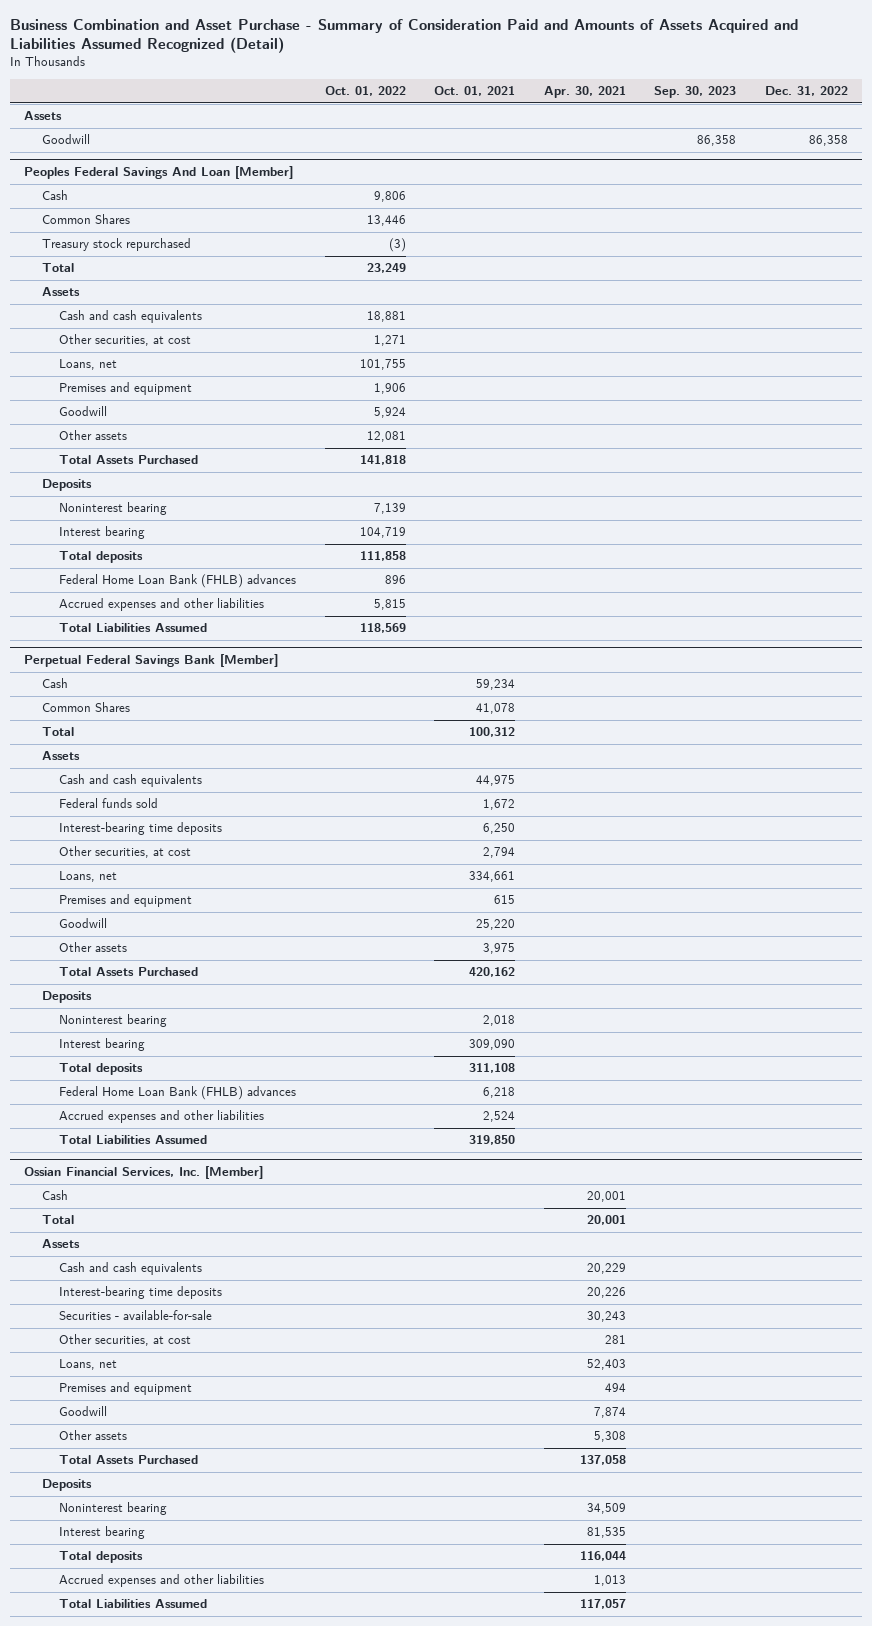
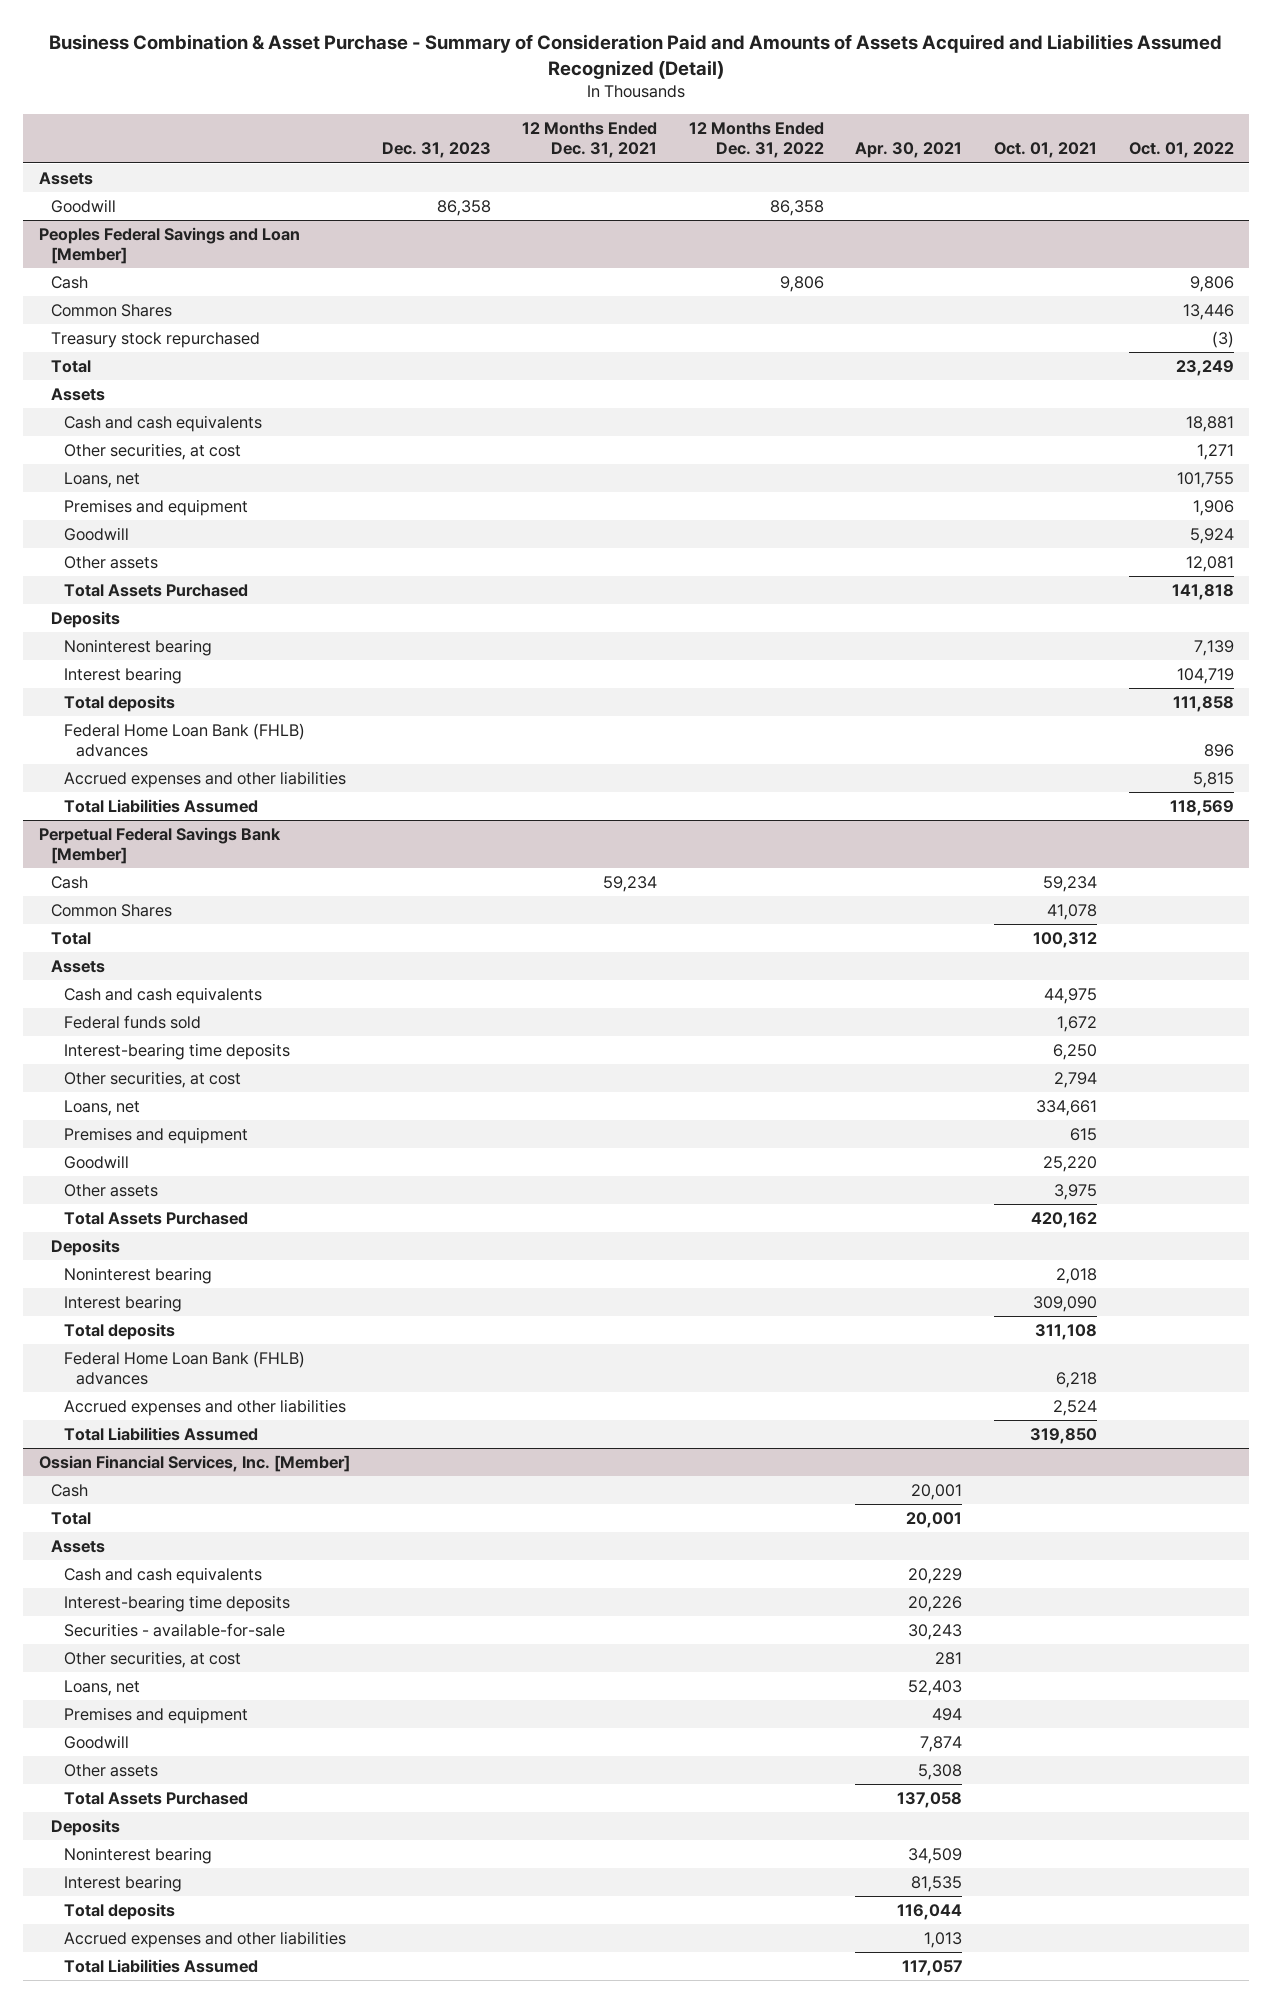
[10,18,799,54] Business Combination and Asset Purchase - Summary of Consideration Paid and Amounts of Assets Acquired and Liabilities Assumed Recognized (Detail) -> [49,34,1223,79] Business Combination & Asset Purchase - Summary of Consideration Paid and Amounts of Assets Acquired and Liabilities Assumed Recognized (Detail)
[654,86,737,99] Sep. 30, 2023 -> none
[764,86,848,97] Dec. 31, 2022 -> none
none -> [381,142,491,159] Dec. 31, 2023
none -> [522,121,658,159] 12 Months Ended Dec. 31, 2021
none -> [688,121,824,159] 12 Months Ended Dec. 31, 2022
[24,166,294,180] Peoples Federal Savings And Loan [Member] -> [39,226,301,265] Peoples Federal Savings and Loan [Member]

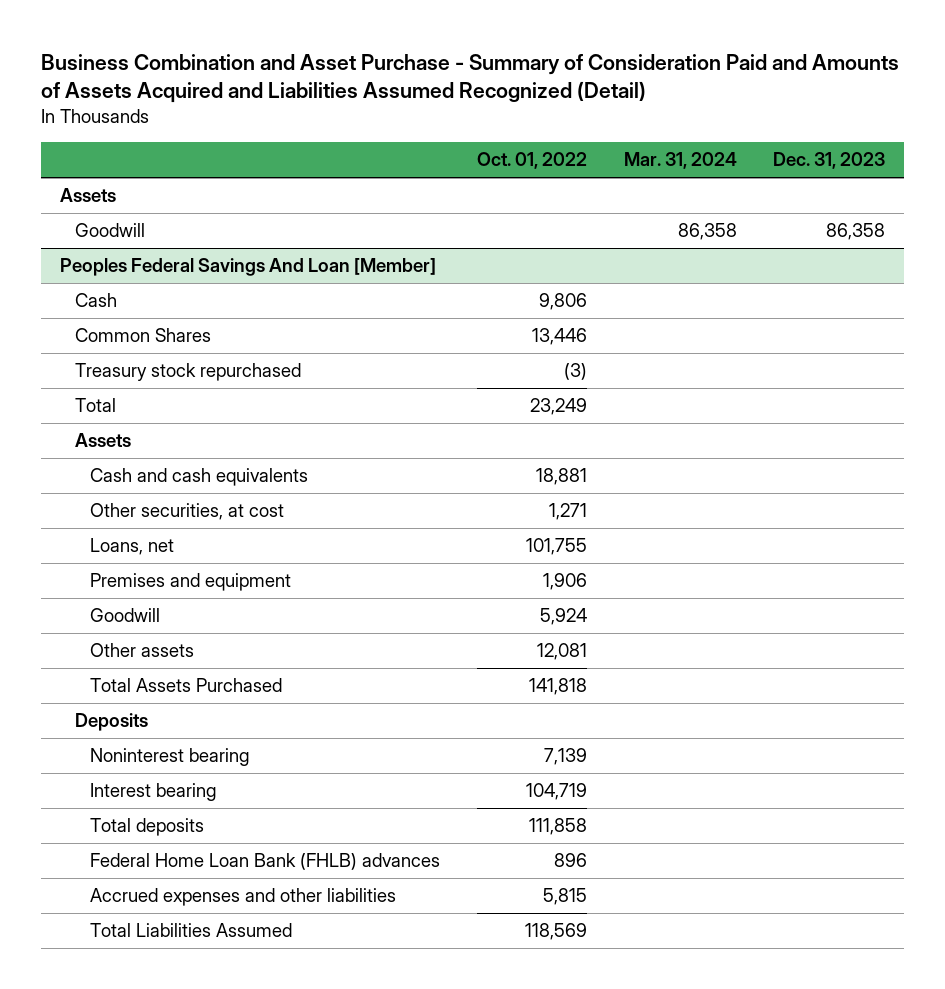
[49,34,1223,79] Business Combination & Asset Purchase - Summary of Consideration Paid and Amounts of Assets Acquired and Liabilities Assumed Recognized (Detail) -> [41,53,900,104] Business Combination and Asset Purchase - Summary of Consideration Paid and Amounts of Assets Acquired and Liabilities Assumed Recognized (Detail)
[522,121,658,159] 12 Months Ended Dec. 31, 2021 -> none
[688,121,824,159] 12 Months Ended Dec. 31, 2022 -> none
[855,142,963,159] Apr. 30, 2021 -> none
[994,142,1098,159] Oct. 01, 2021 -> none
none -> [623,152,737,170] Mar. 31, 2024
[39,226,301,265] Peoples Federal Savings and Loan [Member] -> [59,258,436,277] Peoples Federal Savings And Loan [Member]
[39,826,282,865] Perpetual Federal Savings Bank [Member] -> none
[51,875,89,889] Cash -> none
[51,903,173,917] Common Shares -> none
[51,931,92,945] Total -> none
[51,959,106,973] Assets -> none
[63,986,262,1004] Cash and cash equivalents -> none
[63,1014,201,1029] Federal funds sold -> none
[63,1042,290,1060] Interest-bearing time deposits -> none
[63,1070,241,1088] Other securities, at cost -> none
[63,1099,140,1116] Loans, net -> none
[63,1126,248,1144] Premises and equipment -> none
[63,1154,129,1169] Goodwill -> none
[63,1183,158,1197] Other assets -> none
[63,1211,248,1225] Total Assets Purchased -> none
[51,1238,121,1256] Deposits -> none
[63,1266,212,1284] Noninterest bearing -> none
[63,1294,182,1312] Interest bearing -> none
[63,1322,175,1340] Total deposits -> none
[63,1350,305,1386] Federal Home Loan Bank (FHLB) advances -> none
[63,1398,346,1416] Accrued expenses and other liabilities -> none
[63,1426,258,1441] Total Liabilities Assumed -> none
[39,1454,351,1472] Ossian Financial Services, Inc. [Member] -> none
[51,1483,89,1497] Cash -> none
[51,1511,92,1525] Total -> none
[51,1539,106,1553] Assets -> none
[63,1566,262,1584] Cash and cash equivalents -> none
[63,1594,290,1612] Interest-bearing time deposits -> none
[63,1622,285,1637] Securities - available-for-sale -> none
[63,1650,241,1668] Other securities, at cost -> none
[63,1679,140,1696] Loans, net -> none
[63,1706,248,1724] Premises and equipment -> none
[63,1734,129,1749] Goodwill -> none
[63,1763,158,1777] Other assets -> none
[63,1791,248,1805] Total Assets Purchased -> none
[51,1818,121,1836] Deposits -> none
[63,1846,212,1864] Noninterest bearing -> none
[63,1874,182,1892] Interest bearing -> none
[63,1902,175,1920] Total deposits -> none
[63,1930,346,1948] Accrued expenses and other liabilities -> none
[63,1958,258,1973] Total Liabilities Assumed -> none

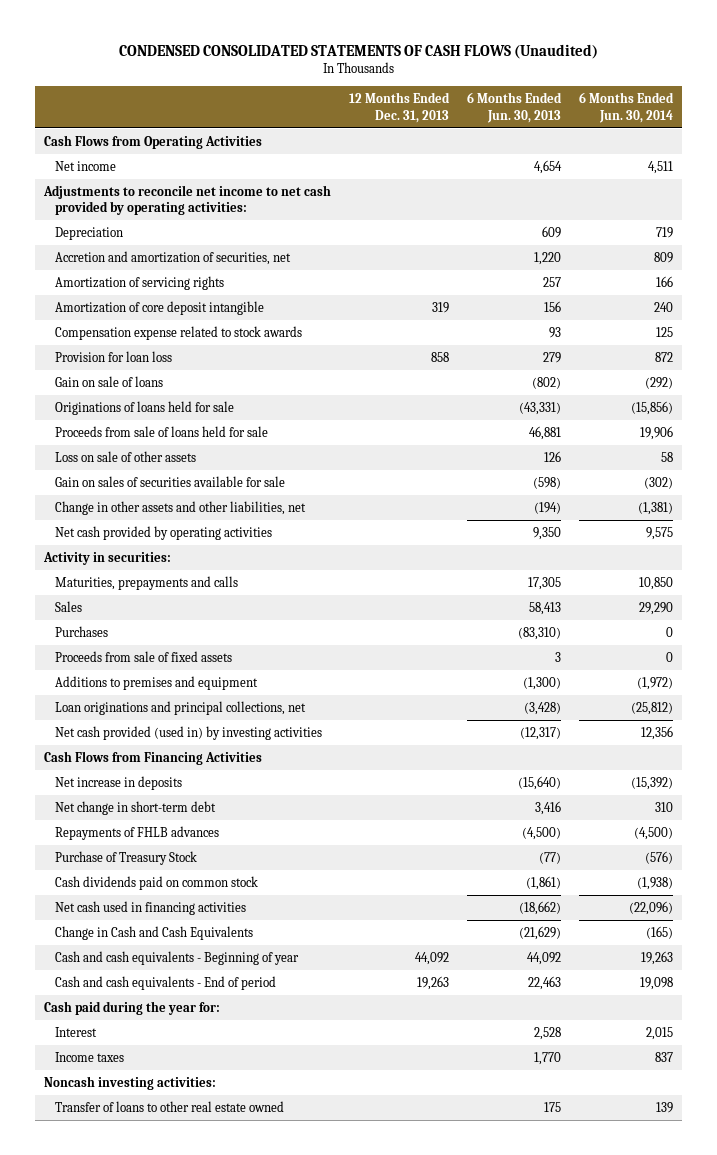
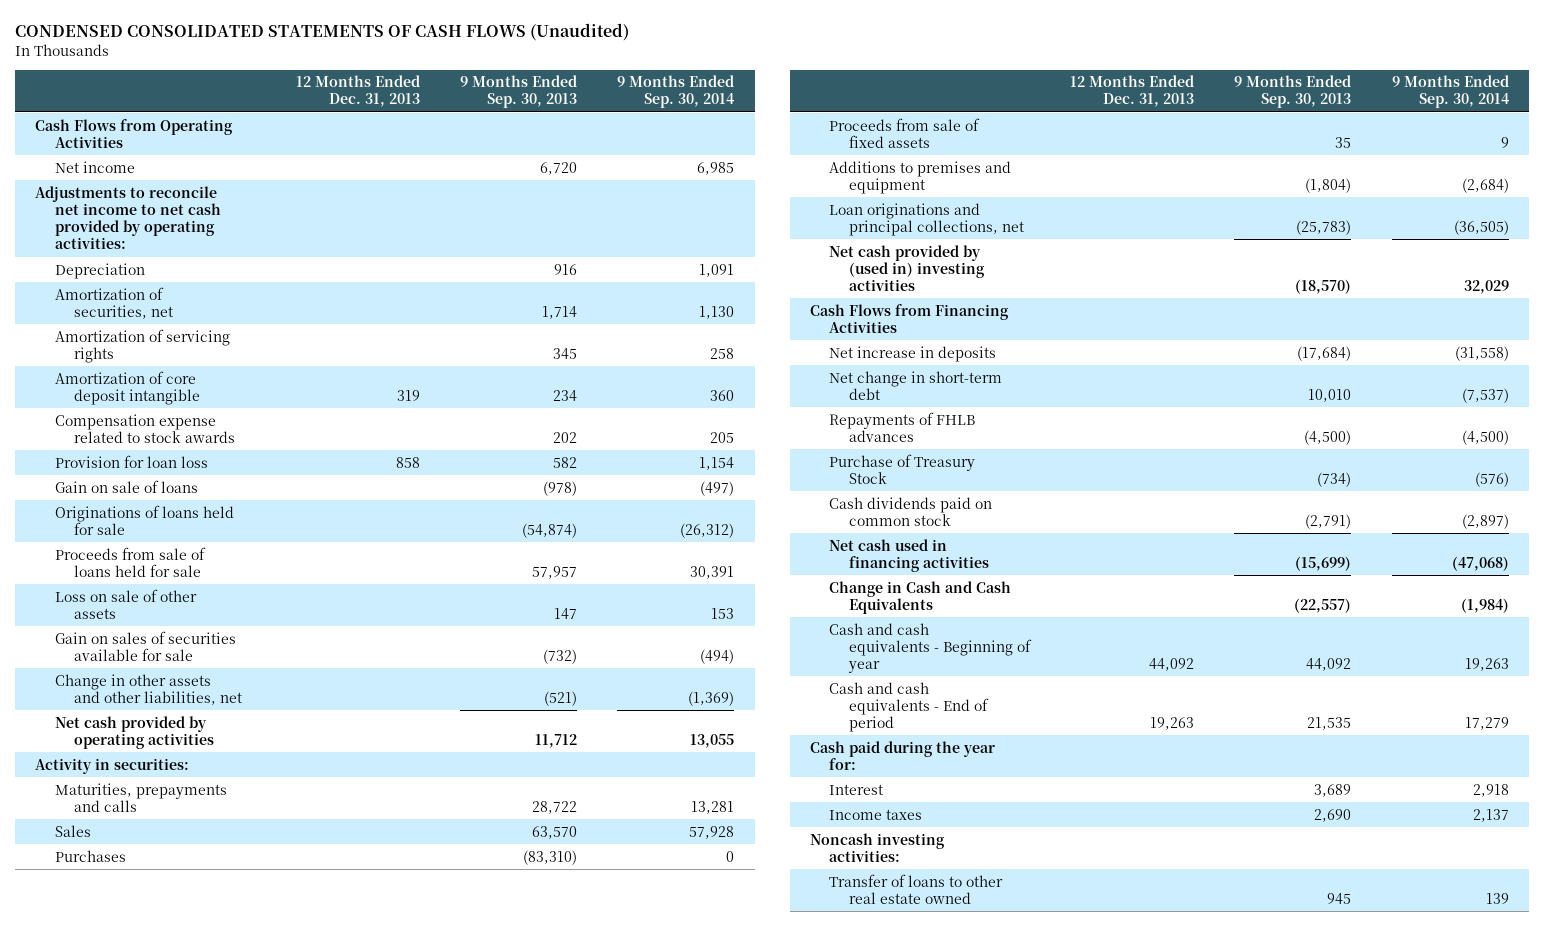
[466,92,562,123] 6 Months Ended Jun. 30, 2013 -> none
[578,92,674,123] 6 Months Ended Jun. 30, 2014 -> none
none -> [459,75,577,109] 9 Months Ended Sep. 30, 2013
none -> [617,75,735,109] 9 Months Ended Sep. 30, 2014
[55,251,292,266] Accretion and amortization of securities, net -> [54,286,174,319] Amortization of securities, net
[55,726,323,741] Net cash provided (used in) by investing activities -> [829,244,985,292] Net cash provided by (used in) investing activities

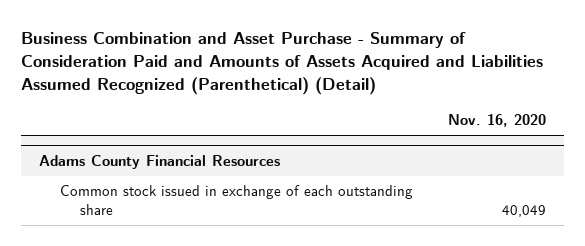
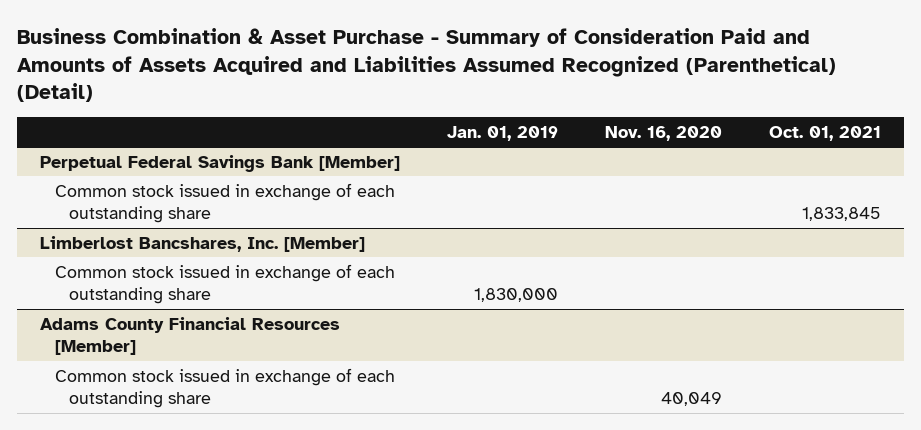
[21,32,544,96] Business Combination and Asset Purchase - Summary of Consideration Paid and Amounts of Assets Acquired and Liabilities Assumed Recognized (Parenthetical) (Detail) -> [16,28,836,103] Business Combination & Asset Purchase - Summary of Consideration Paid and Amounts of Assets Acquired and Liabilities Assumed Recognized (Parenthetical) (Detail)
none -> [447,125,559,141] Jan. 01, 2019
none -> [768,125,881,141] Oct. 01, 2021
none -> [40,154,401,172] Perpetual Federal Savings Bank [Member]
none -> [54,182,395,224] Common stock issued in exchange of each outstanding share
none -> [40,235,366,252] Limberlost Bancshares, Inc. [Member]
none -> [54,263,395,305] Common stock issued in exchange of each outstanding share
[38,154,280,169] Adams County Financial Resources -> [40,316,341,356] Adams County Financial Resources [Member]

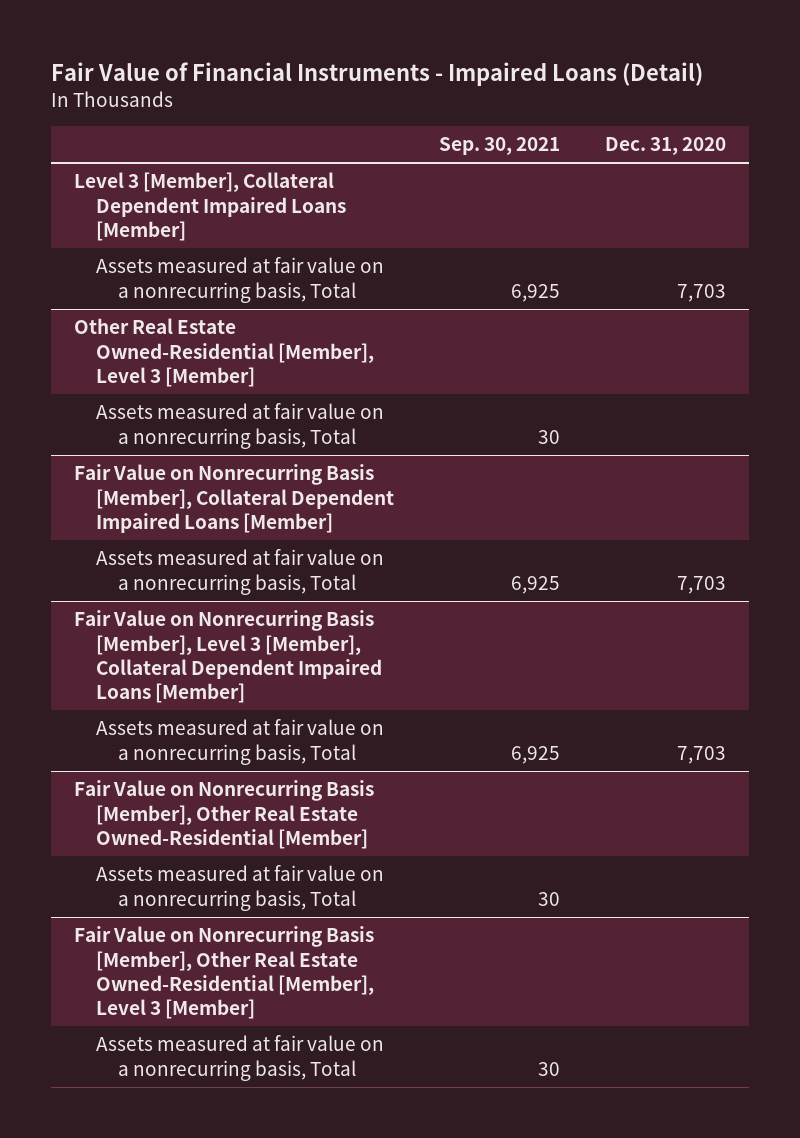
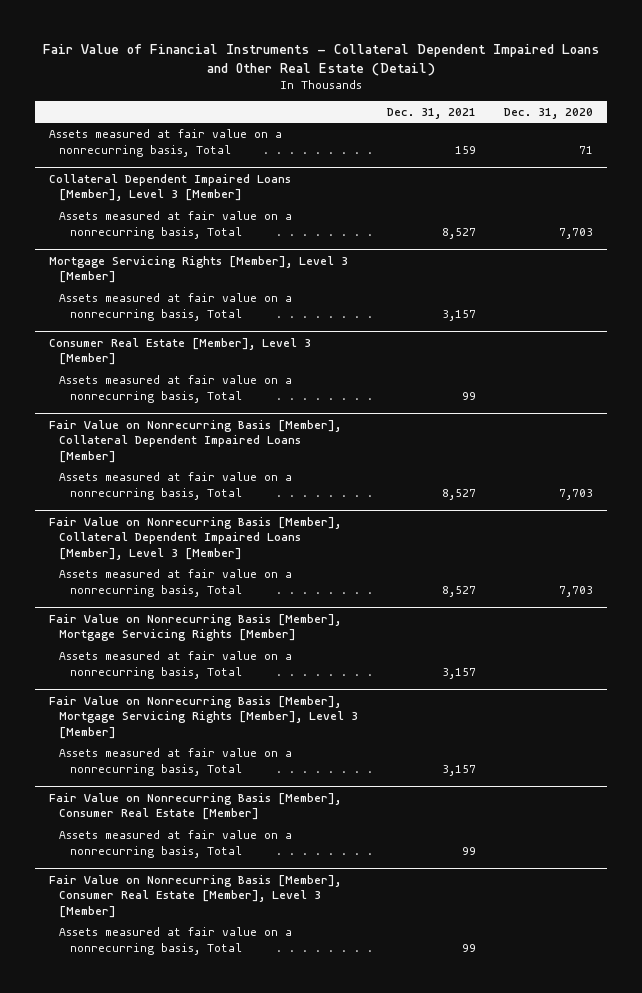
[51,62,704,87] Fair Value of Financial Instruments - Impaired Loans (Detail) -> [43,43,600,76] Fair Value of Financial Instruments - Collateral Dependent Impaired Loans and Other Real Estate (Detail)
[438,137,560,156] Sep. 30, 2021 -> none
none -> [386,107,476,119] Dec. 31, 2021
none -> [49,128,283,157] Assets measured at fair value on a nonrecurring basis, Total
[73,172,346,241] Level 3 [Member], Collateral Dependent Impaired Loans [Member] -> [49,173,292,202] Collateral Dependent Impaired Loans [Member], Level 3 [Member]
none -> [49,255,349,284] Mortgage Servicing Rights [Member], Level 3 [Member]
none -> [59,292,293,321] Assets measured at fair value on a nonrecurring basis, Total
[73,318,374,387] Other Real Estate Owned-Residential [Member], Level 3 [Member] -> [49,337,312,366] Consumer Real Estate [Member], Level 3 [Member]
[73,610,382,704] Fair Value on Nonrecurring Basis [Member], Level 3 [Member], Collateral Dependent Impaired Loans [Member] -> [49,516,342,561] Fair Value on Nonrecurring Basis [Member], Collateral Dependent Impaired Loans [Member], Level 3 [Member]
none -> [49,613,342,642] Fair Value on Nonrecurring Basis [Member], Mortgage Servicing Rights [Member]
none -> [59,650,293,679] Assets measured at fair value on a nonrecurring basis, Total
none -> [49,695,359,740] Fair Value on Nonrecurring Basis [Member], Mortgage Servicing Rights [Member], Level 3 [Member]
none -> [59,747,293,776] Assets measured at fair value on a nonrecurring basis, Total
[73,780,374,849] Fair Value on Nonrecurring Basis [Member], Other Real Estate Owned-Residential [Member] -> [49,792,342,821] Fair Value on Nonrecurring Basis [Member], Consumer Real Estate [Member]
[73,926,374,1020] Fair Value on Nonrecurring Basis [Member], Other Real Estate Owned-Residential [Member], Level 3 [Member] -> [49,874,342,919] Fair Value on Nonrecurring Basis [Member], Consumer Real Estate [Member], Level 3 [Member]

